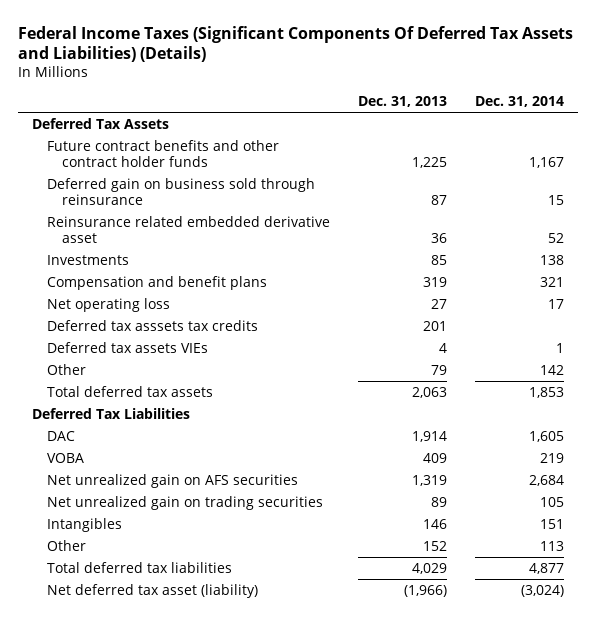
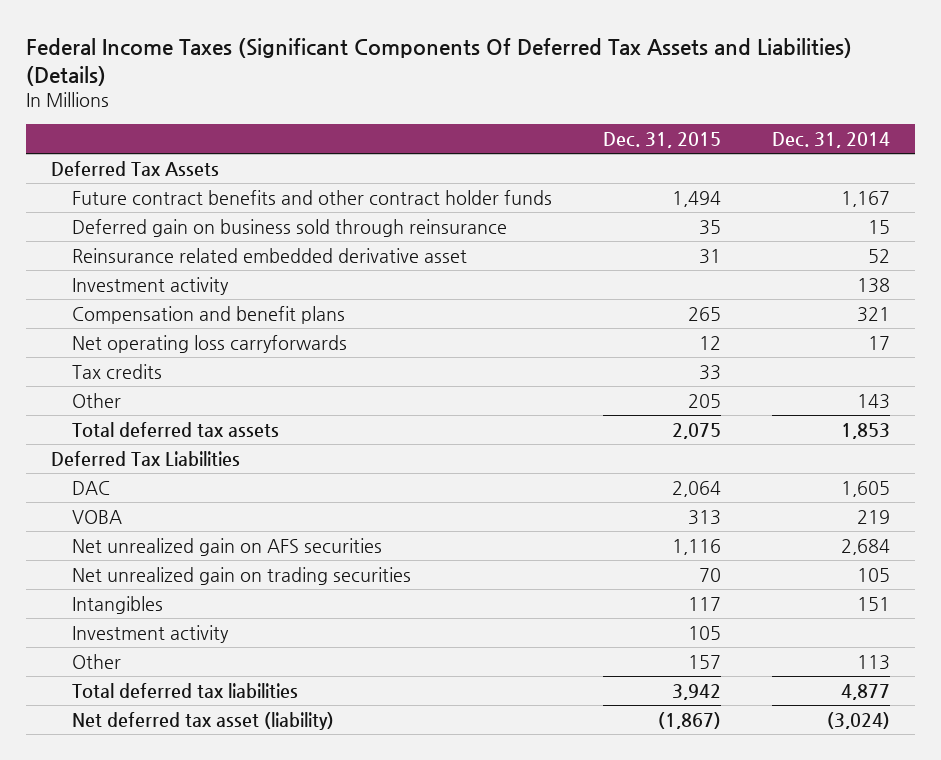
[357,95,447,107] Dec. 31, 2013 -> none
none -> [603,132,722,149] Dec. 31, 2015
[47,254,130,265] Investments -> [72,276,230,295] Investment activity
[47,341,209,353] Deferred tax assets VIEs -> none
[47,297,171,312] Net operating loss -> [72,334,348,353] Net operating loss carryforwards
[47,319,259,331] Deferred tax asssets tax credits -> [72,363,163,379] Tax credits
[539,364,564,375] 142 -> [856,393,890,409] 143
none -> [72,624,230,643] Investment activity

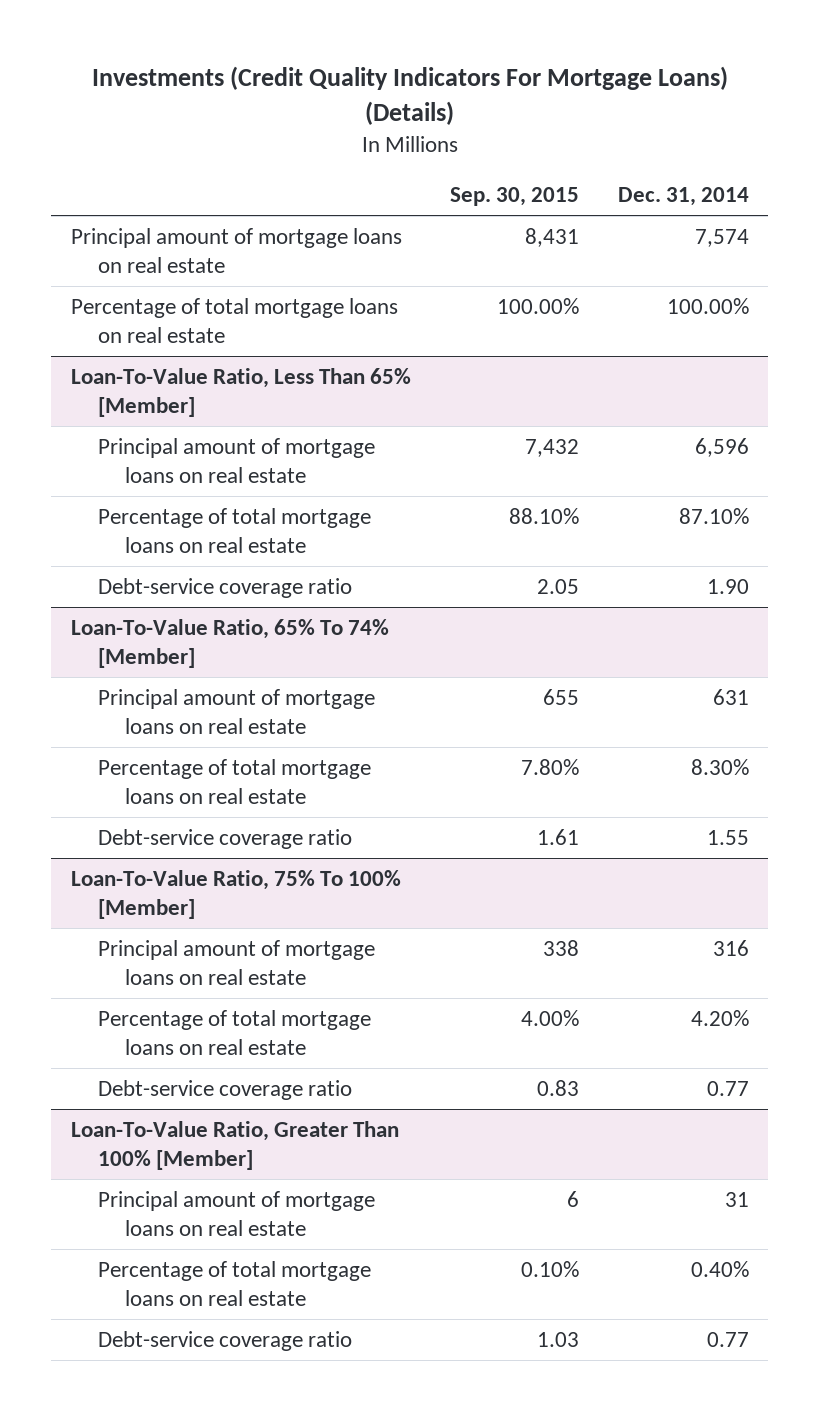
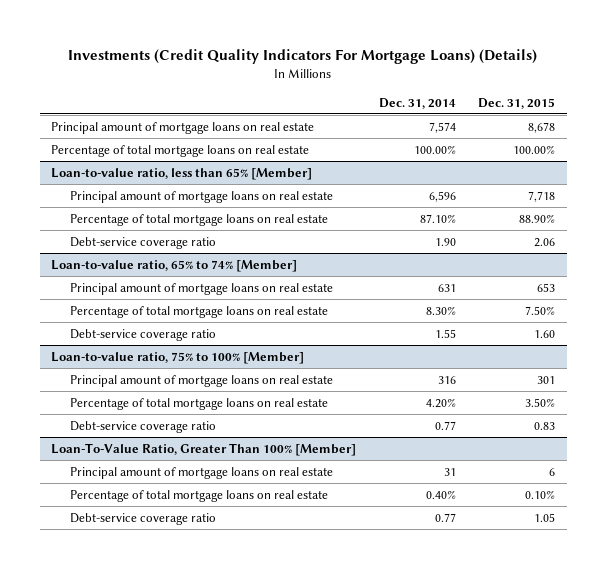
[449,187,579,207] Sep. 30, 2015 -> none
none -> [478,97,556,109] Dec. 31, 2015
[70,367,411,417] Loan-To-Value Ratio, Less Than 65% [Member] -> [51,167,313,180] Loan-to-value ratio, less than 65% [Member]
[70,618,389,668] Loan-To-Value Ratio, 65% To 74% [Member] -> [51,259,298,272] Loan-to-value ratio, 65% to 74% [Member]
[70,869,401,919] Loan-To-Value Ratio, 75% To 100% [Member] -> [51,351,305,364] Loan-to-value ratio, 75% to 100% [Member]

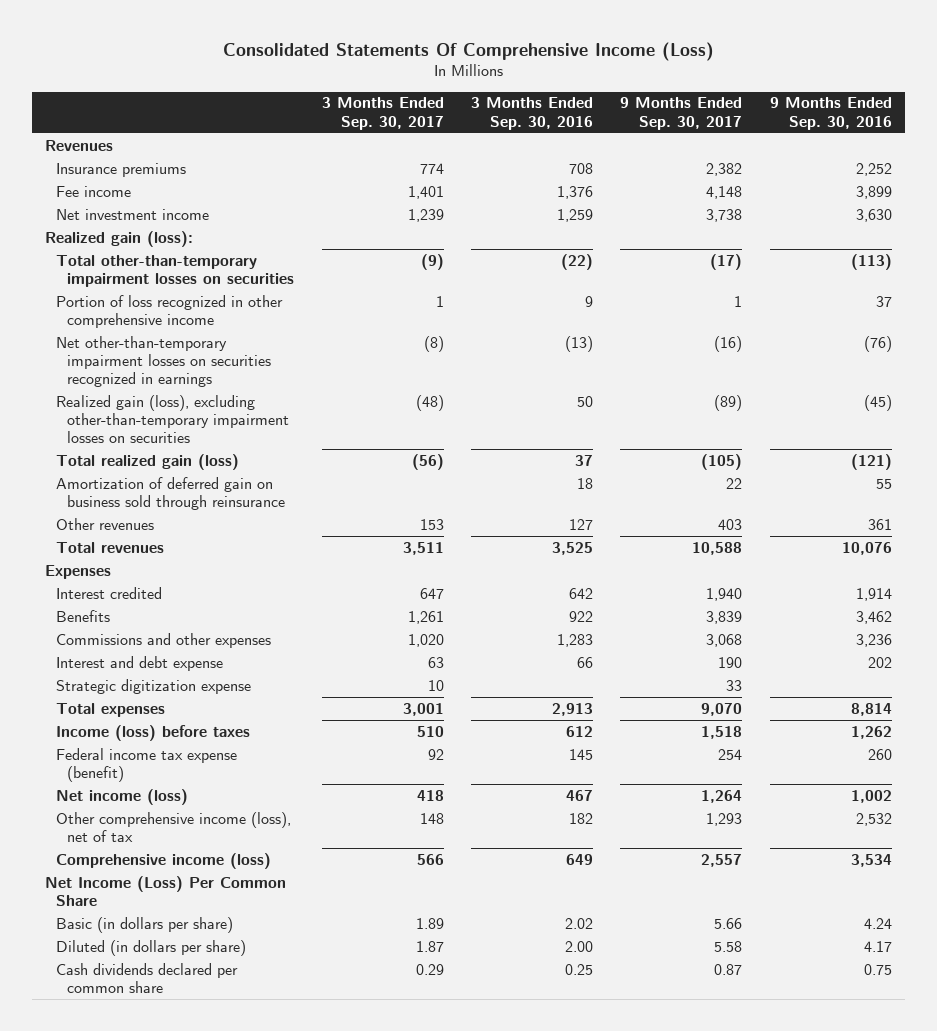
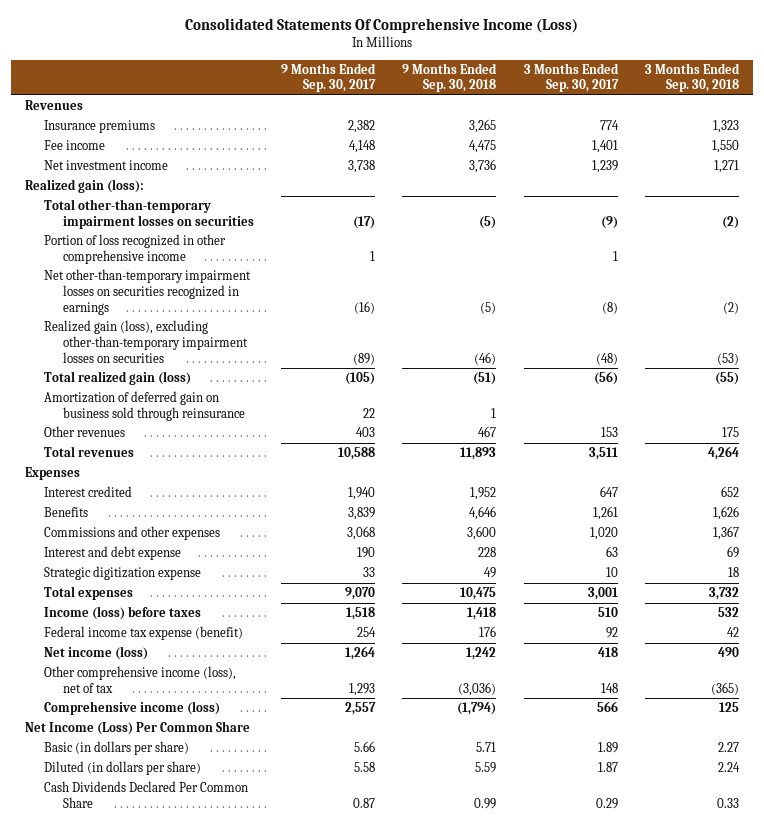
[471,97,594,130] 3 Months Ended Sep. 30, 2016 -> none
[769,97,892,130] 9 Months Ended Sep. 30, 2016 -> none
none -> [402,62,498,93] 9 Months Ended Sep. 30, 2018
none -> [645,62,741,93] 3 Months Ended Sep. 30, 2018
[56,962,239,994] Cash dividends declared per common share -> [43,781,248,808] Cash Dividends Declared Per Common Share

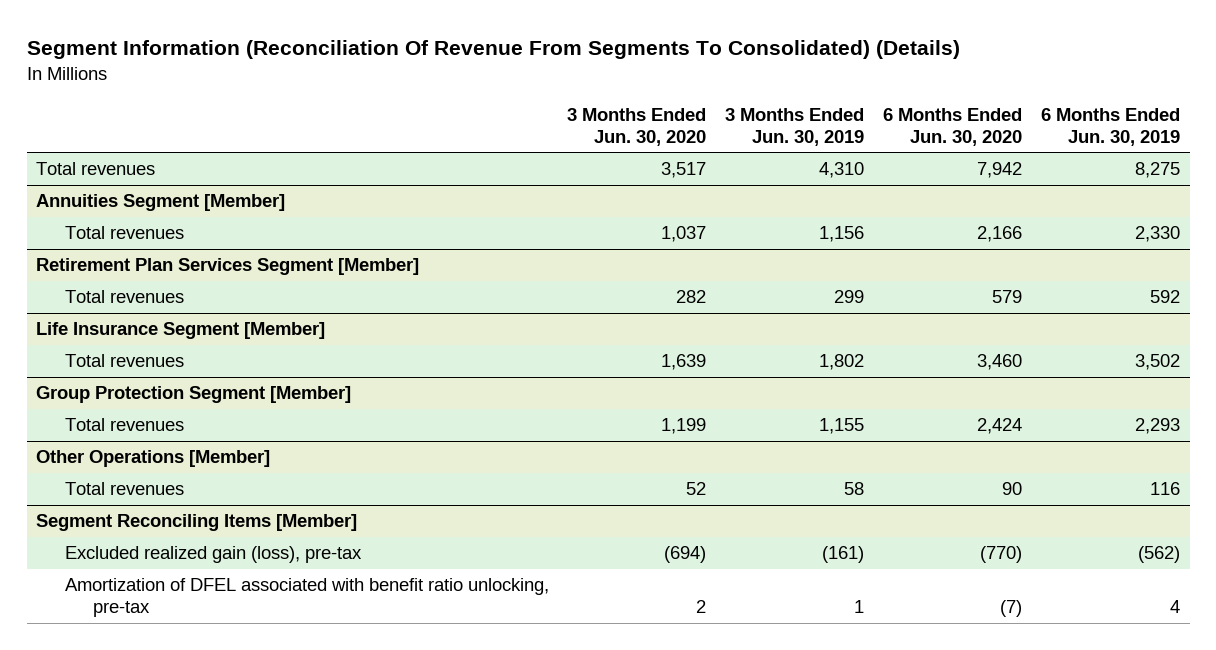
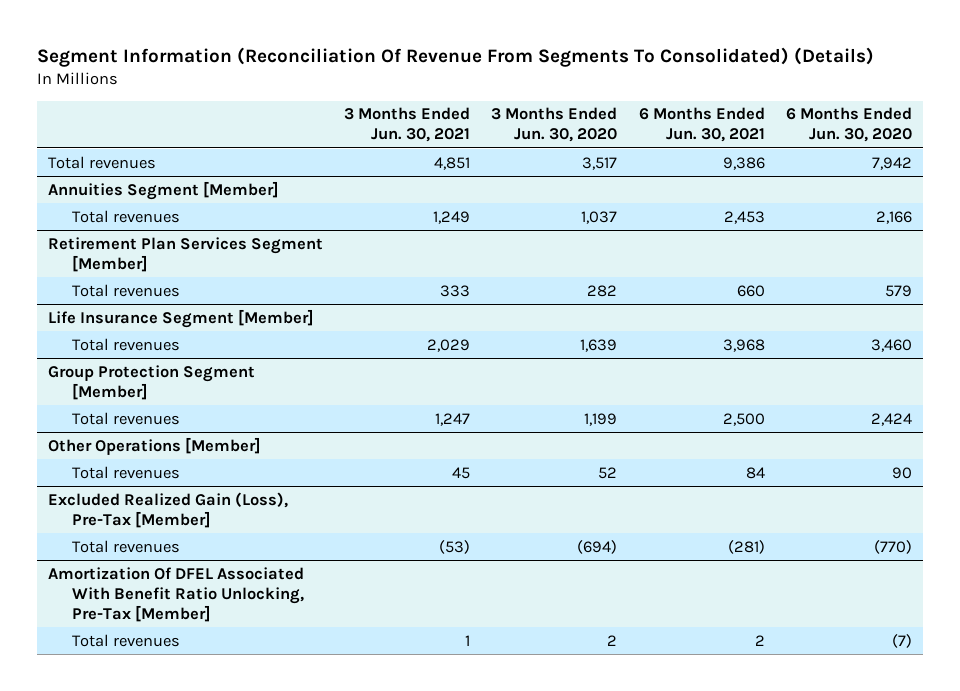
[725,107,865,146] 3 Months Ended Jun. 30, 2019 -> none
[1041,107,1181,146] 6 Months Ended Jun. 30, 2019 -> none
none -> [344,107,471,143] 3 Months Ended Jun. 30, 2021
none -> [638,107,765,143] 6 Months Ended Jun. 30, 2021
[36,514,358,532] Segment Reconciling Items [Member] -> none
[64,578,549,618] Amortization of DFEL associated with benefit ratio unlocking, pre-tax -> none
none -> [47,491,288,528] Excluded Realized Gain (Loss), Pre-Tax [Member]
[64,546,362,564] Excluded realized gain (loss), pre-tax -> [72,539,181,553] Total revenues
none -> [47,566,305,622] Amortization Of DFEL Associated With Benefit Ratio Unlocking, Pre-Tax [Member]
none -> [72,633,181,647] Total revenues

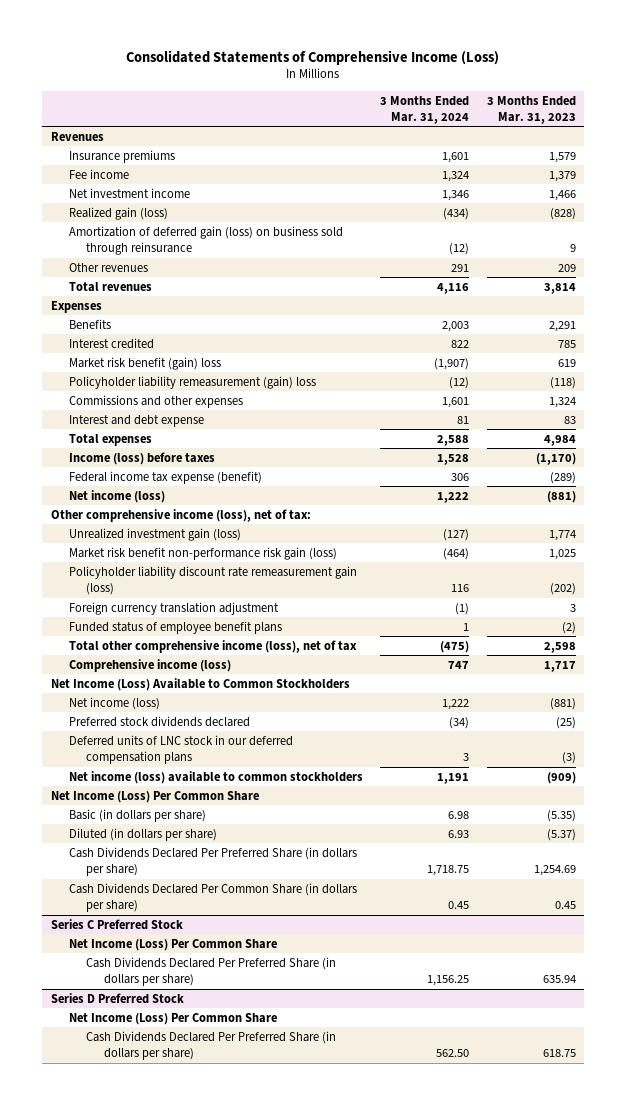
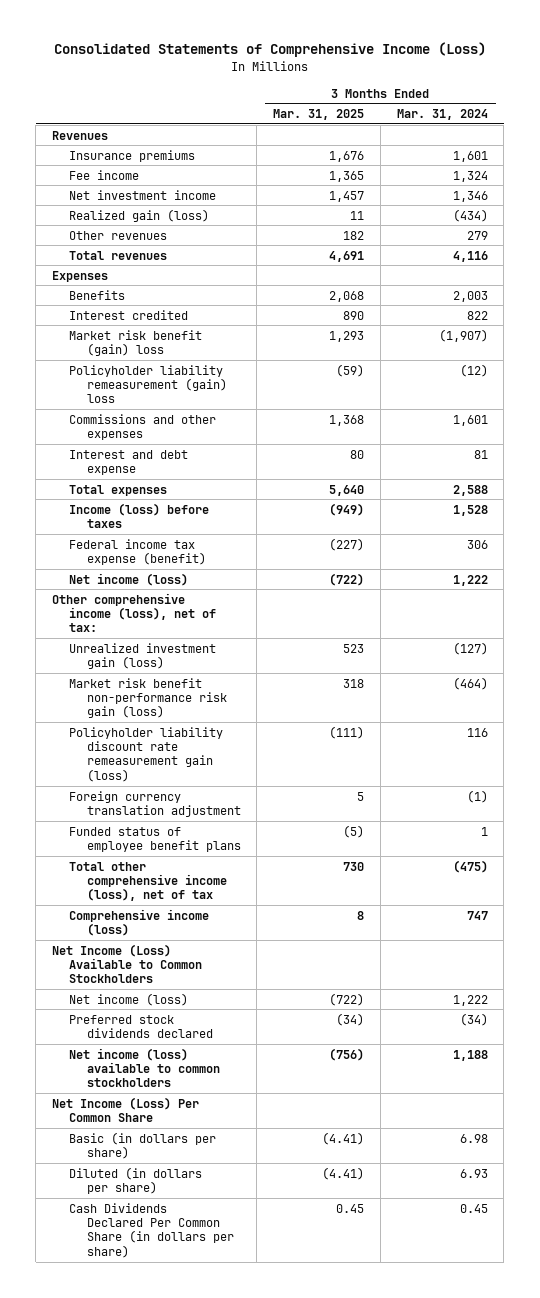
[486,95,576,124] 3 Months Ended Mar. 31, 2023 -> none
none -> [273,109,365,121] Mar. 31, 2025
[68,225,343,255] Amortization of deferred gain (loss) on business sold through reinsurance -> none
[451,263,470,272] 291 -> [466,230,488,240] 279
[68,734,293,764] Deferred units of LNC stock in our deferred compensation plans -> none
[437,772,470,784] 1,191 -> [452,1049,488,1061] 1,188
[68,846,357,876] Cash Dividends Declared Per Preferred Share (in dollars per share) -> none
[51,918,184,930] Series C Preferred Stock -> none
[68,938,277,951] Net Income (Loss) Per Common Share -> none
[86,956,337,986] Cash Dividends Declared Per Preferred Share (in dollars per share) -> none
[51,992,185,1004] Series D Preferred Stock -> none
[68,1012,277,1025] Net Income (Loss) Per Common Share -> none
[86,1030,337,1060] Cash Dividends Declared Per Preferred Share (in dollars per share) -> none

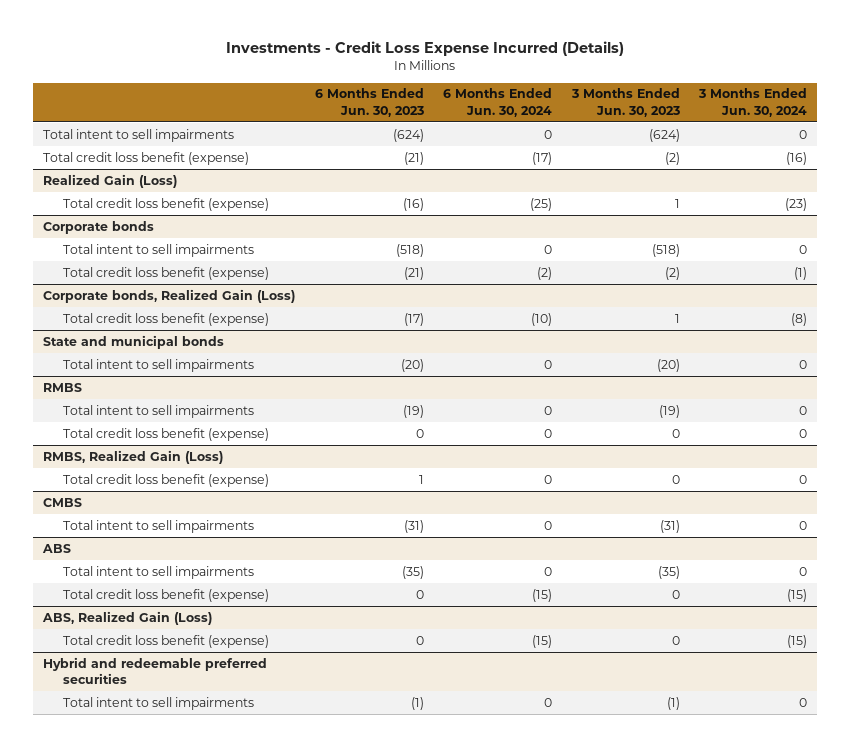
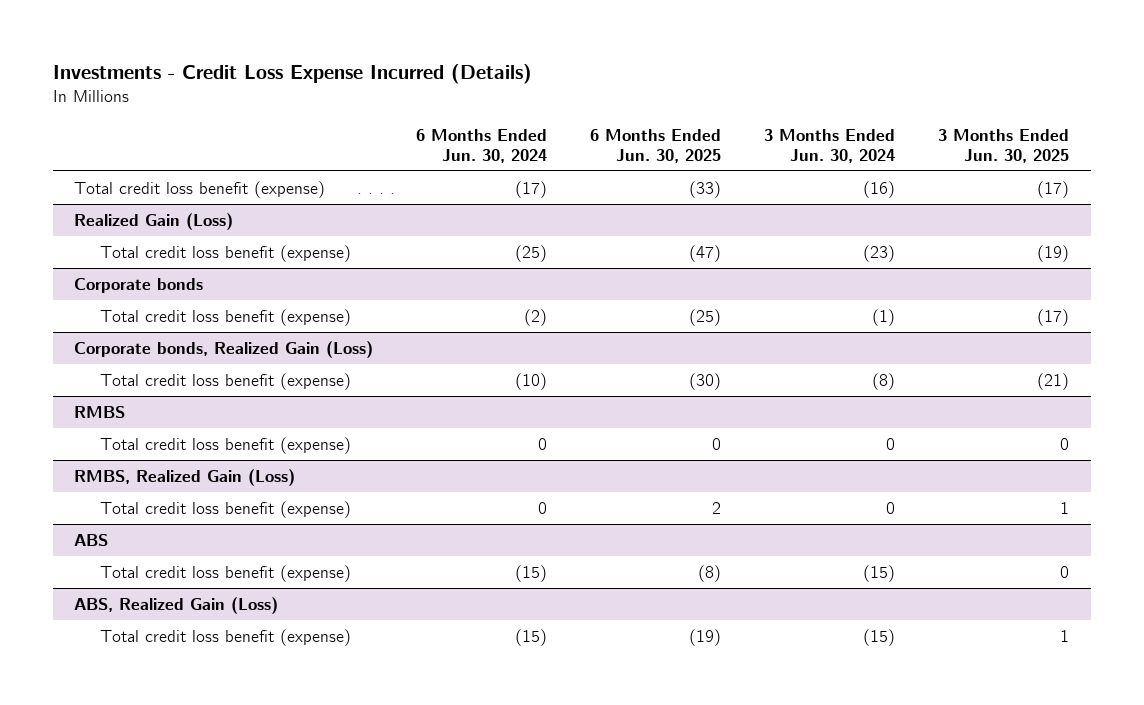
[314,88,424,117] 6 Months Ended Jun. 30, 2023 -> none
[570,88,680,117] 3 Months Ended Jun. 30, 2023 -> none
none -> [590,128,722,163] 6 Months Ended Jun. 30, 2025
none -> [938,128,1070,163] 3 Months Ended Jun. 30, 2025
[43,128,235,142] Total intent to sell impairments -> none
[62,243,254,257] Total intent to sell impairments -> none
[43,334,225,349] State and municipal bonds -> none
[62,358,254,372] Total intent to sell impairments -> none
[62,404,254,418] Total intent to sell impairments -> none
[43,497,83,507] CMBS -> none
[62,519,254,533] Total intent to sell impairments -> none
[62,565,254,579] Total intent to sell impairments -> none
[43,656,268,685] Hybrid and redeemable preferred securities -> none
[62,696,254,710] Total intent to sell impairments -> none

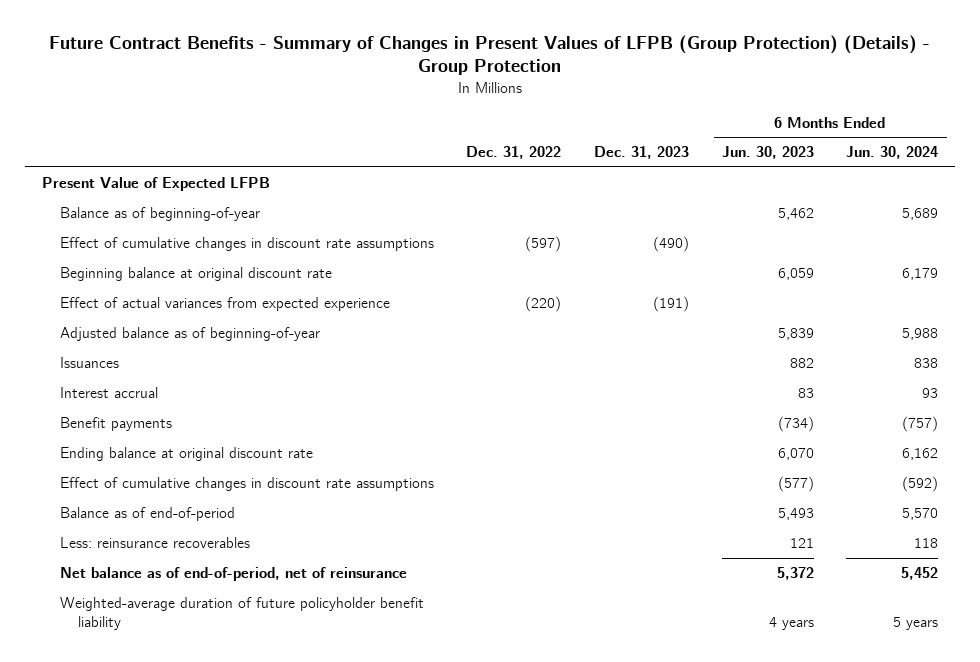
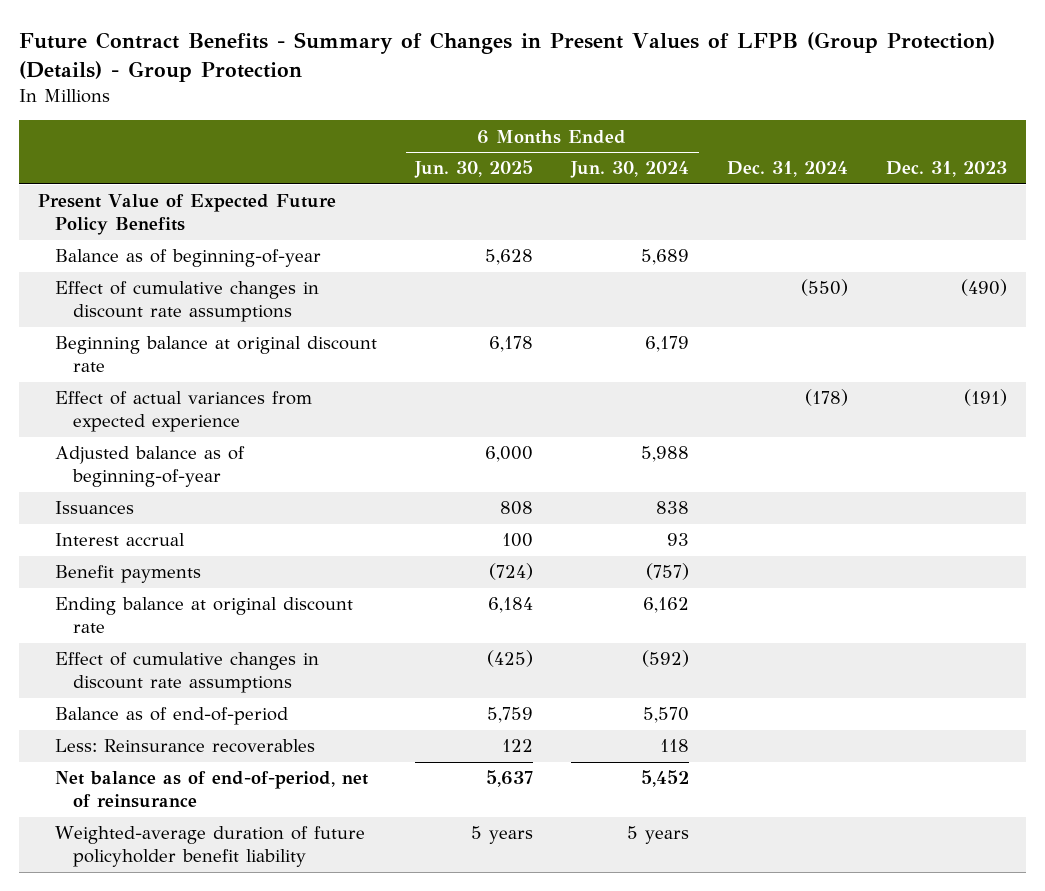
[466,146,562,160] Dec. 31, 2022 -> none
[721,146,814,160] Jun. 30, 2023 -> none
none -> [414,160,534,179] Jun. 30, 2025
none -> [727,161,849,178] Dec. 31, 2024
[41,176,270,191] Present Value of Expected LFPB -> [37,194,336,236] Present Value of Expected Future Policy Benefits
[59,536,250,548] Less: reinsurance recoverables -> [55,739,316,754] Less: Reinsurance recoverables

